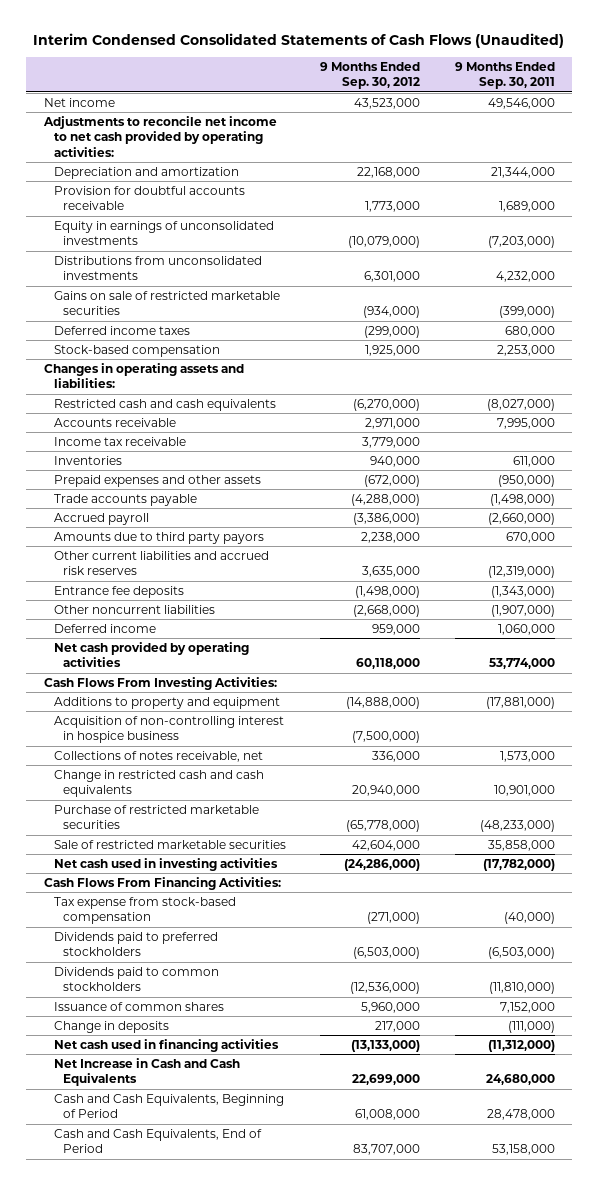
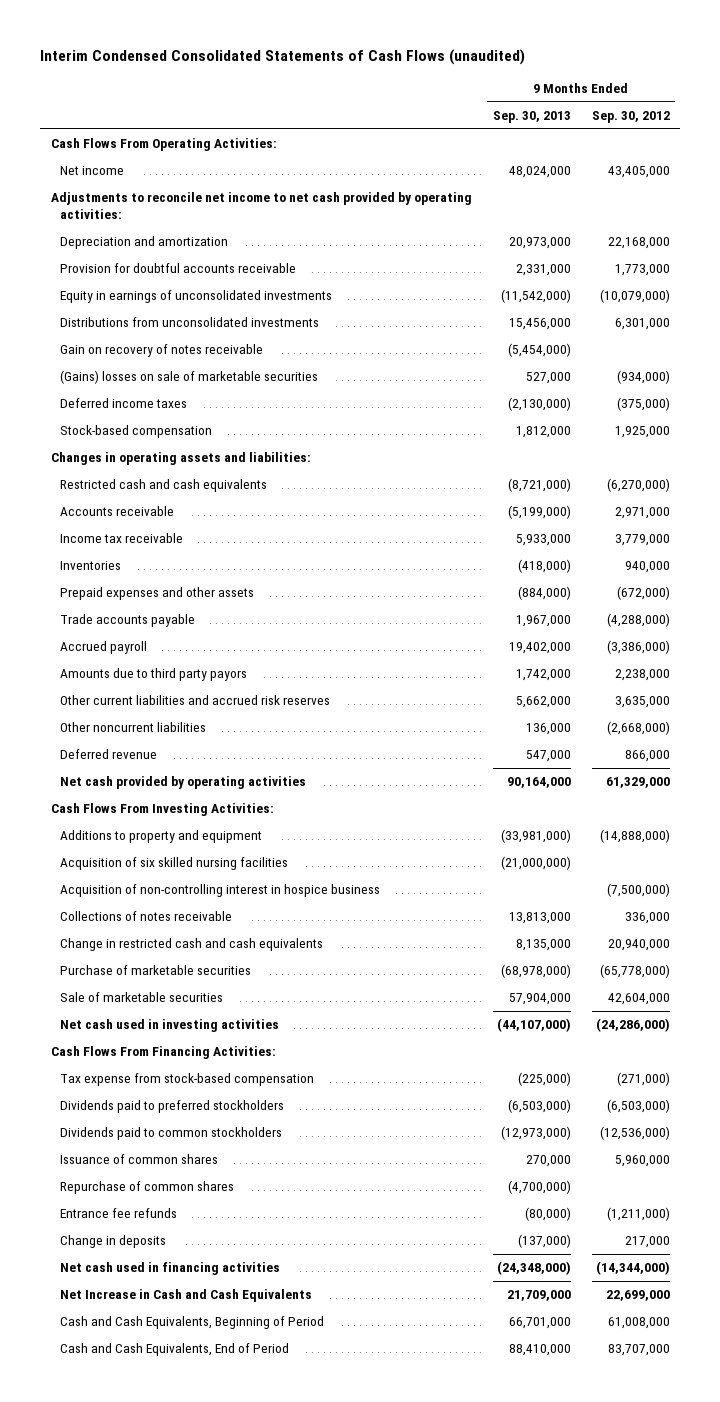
[33,33,565,49] Interim Condensed Consolidated Statements of Cash Flows (Unaudited) -> [40,49,526,66] Interim Condensed Consolidated Statements of Cash Flows (unaudited)
[454,62,555,90] 9 Months Ended Sep. 30, 2011 -> none
none -> [492,110,571,123] Sep. 30, 2013
none -> [50,138,277,152] Cash Flows From Operating Activities:
[354,97,421,109] 43,523,000 -> [607,166,670,179] 43,405,000
none -> [60,344,264,358] Gain on recovery of notes receivable
[53,290,280,316] Gains on sale of restricted marketable securities -> [60,370,319,385] (Gains) losses on sale of marketable securities
[364,325,421,338] (299,000) -> [616,397,670,412] (375,000)
[53,585,184,598] Entrance fee deposits -> none
[53,623,156,633] Deferred income -> [60,749,158,760] Deferred revenue
[372,623,421,635] 959,000 -> [624,750,670,763] 866,000
[356,658,421,670] 60,118,000 -> [605,777,670,789] 61,329,000
none -> [60,857,289,871] Acquisition of six skilled nursing facilities
[53,750,263,762] Collections of notes receivable, net -> [60,911,233,922] Collections of notes receivable
[53,804,259,830] Purchase of restricted marketable securities -> [60,965,252,976] Purchase of marketable securities
[53,839,286,849] Sale of restricted marketable securities -> [60,992,224,1003] Sale of marketable securities
none -> [60,1181,235,1195] Repurchase of common shares
none -> [60,1208,178,1219] Entrance fee refunds
[351,1039,421,1052] (13,133,000) -> [595,1261,670,1276] (14,344,000)

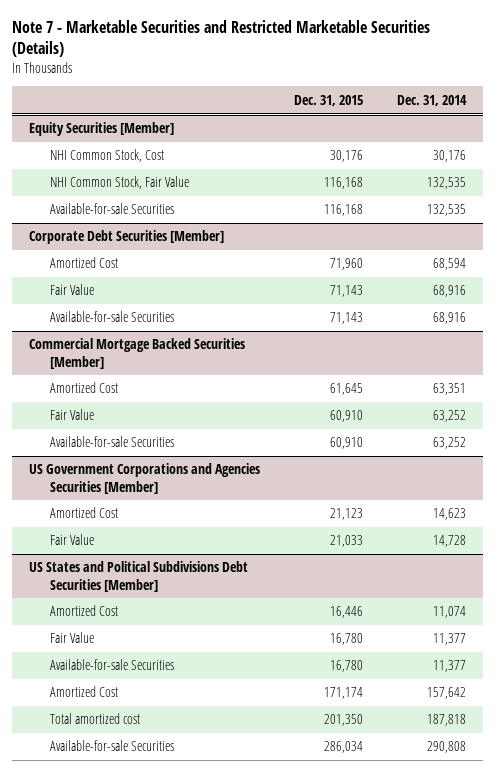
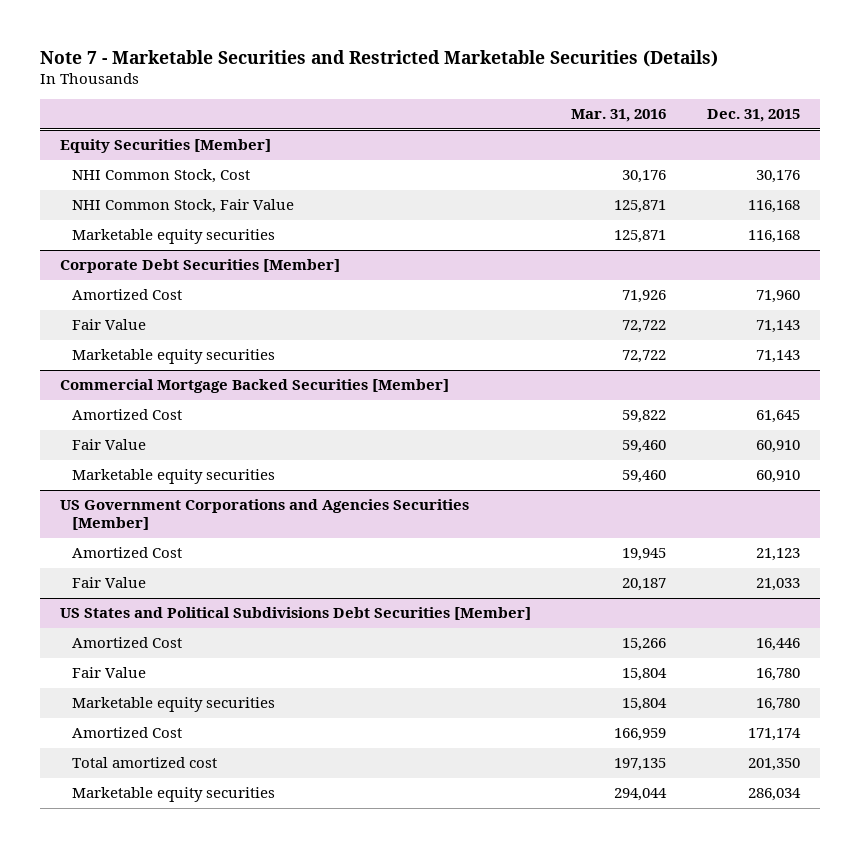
[397,94,468,106] Dec. 31, 2014 -> none
none -> [571,109,667,123] Mar. 31, 2016
[50,203,175,215] Available-for-sale Securities -> [71,229,275,245] Marketable equity securities
[50,311,175,323] Available-for-sale Securities -> [71,349,275,365] Marketable equity securities
[50,436,175,448] Available-for-sale Securities -> [71,469,275,485] Marketable equity securities
[50,659,175,671] Available-for-sale Securities -> [71,697,275,713] Marketable equity securities
[50,740,175,752] Available-for-sale Securities -> [71,787,275,803] Marketable equity securities

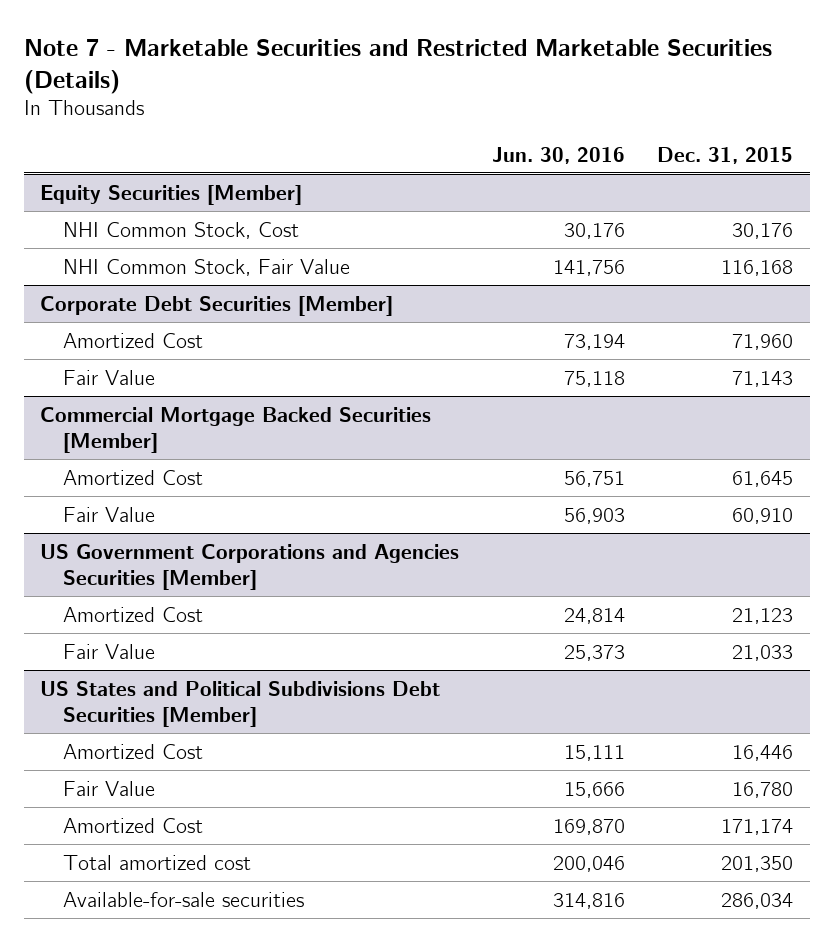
[571,109,667,123] Mar. 31, 2016 -> none
none -> [491,146,625,164] Jun. 30, 2016
[71,229,275,245] Marketable equity securities -> none
[71,349,275,365] Marketable equity securities -> none
[71,469,275,485] Marketable equity securities -> none
[71,697,275,713] Marketable equity securities -> none
[71,787,275,803] Marketable equity securities -> [62,891,304,907] Available-for-sale securities

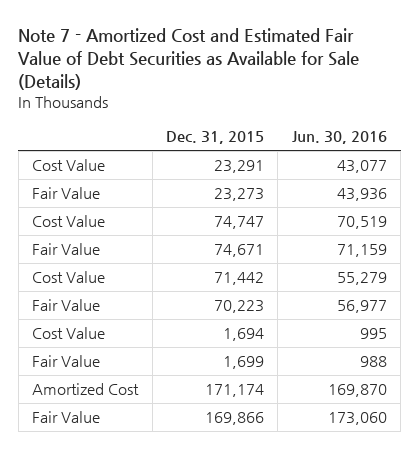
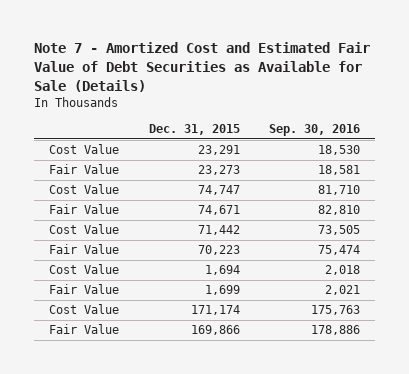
[291,131,387,145] Jun. 30, 2016 -> none
none -> [269,124,361,137] Sep. 30, 2016
[32,383,140,396] Amortized Cost -> [49,304,120,315] Cost Value

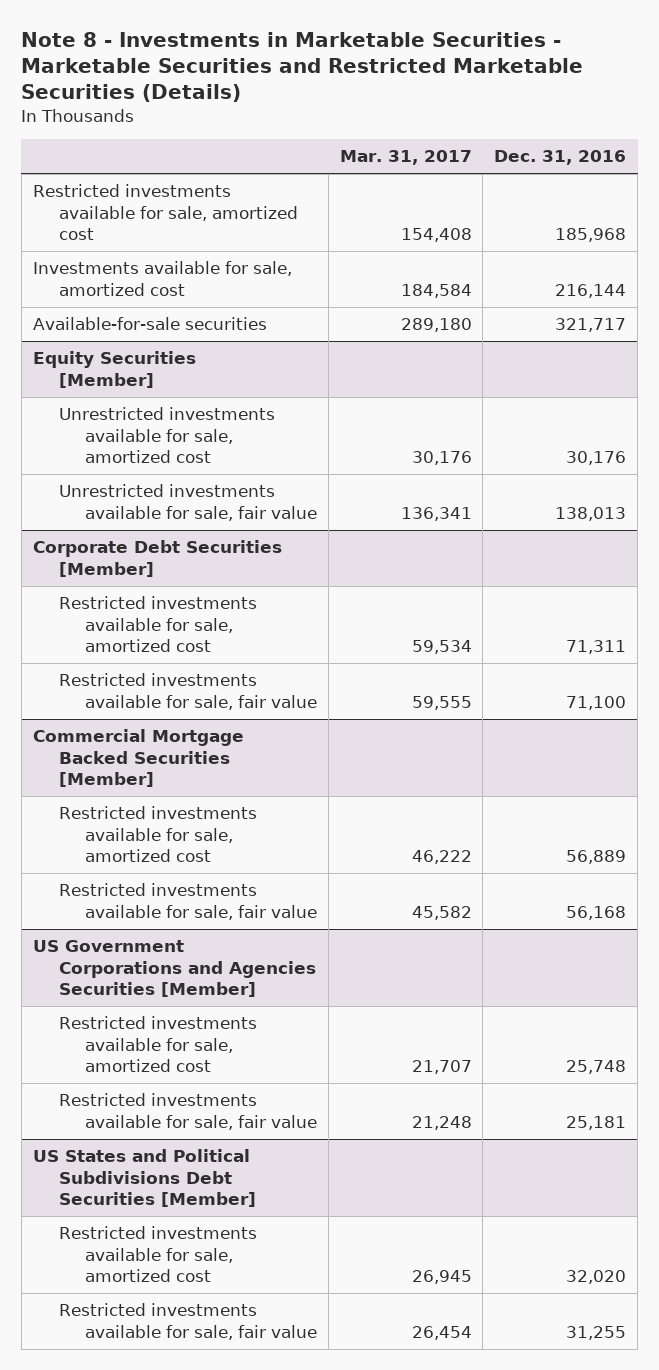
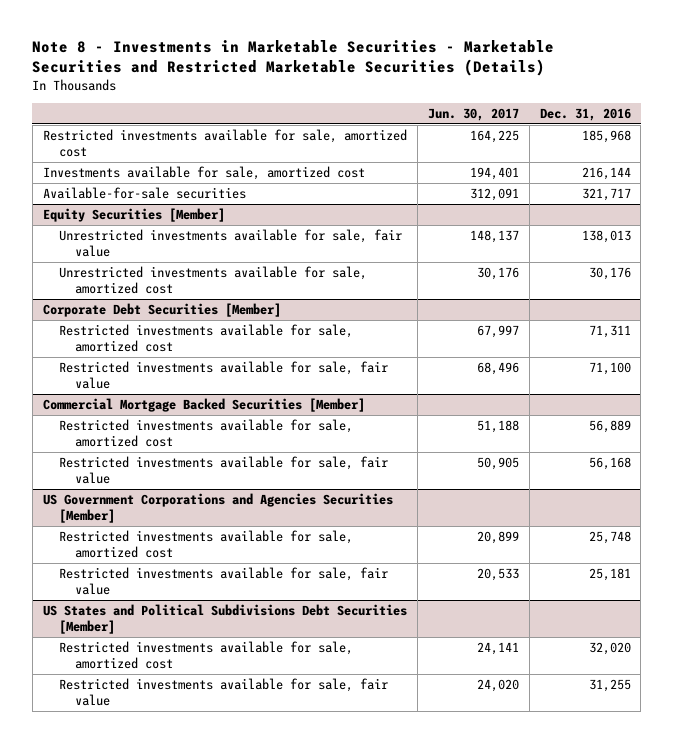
[339,150,472,166] Mar. 31, 2017 -> none
none -> [427,107,519,121] Jun. 30, 2017
[58,407,275,463] Unrestricted investments available for sale, amortized cost -> [59,266,368,294] Unrestricted investments available for sale, amortized cost

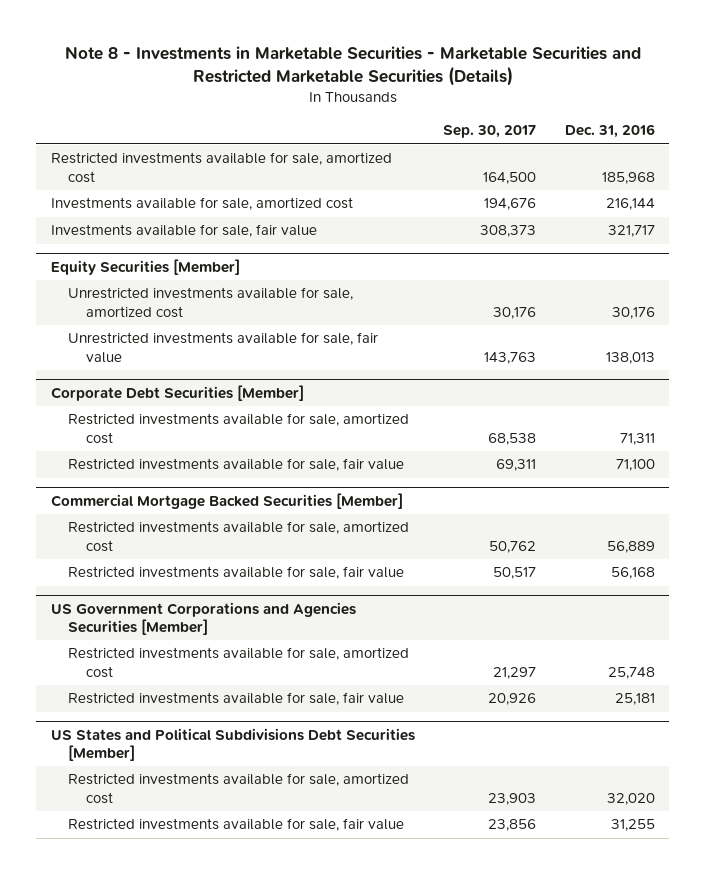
[427,107,519,121] Jun. 30, 2017 -> none
none -> [443,125,537,139] Sep. 30, 2017
[42,187,246,200] Available-for-sale securities -> [50,224,317,238] Investments available for sale, fair value
[59,229,403,257] Unrestricted investments available for sale, fair value -> [68,332,379,363] Unrestricted investments available for sale, fair value

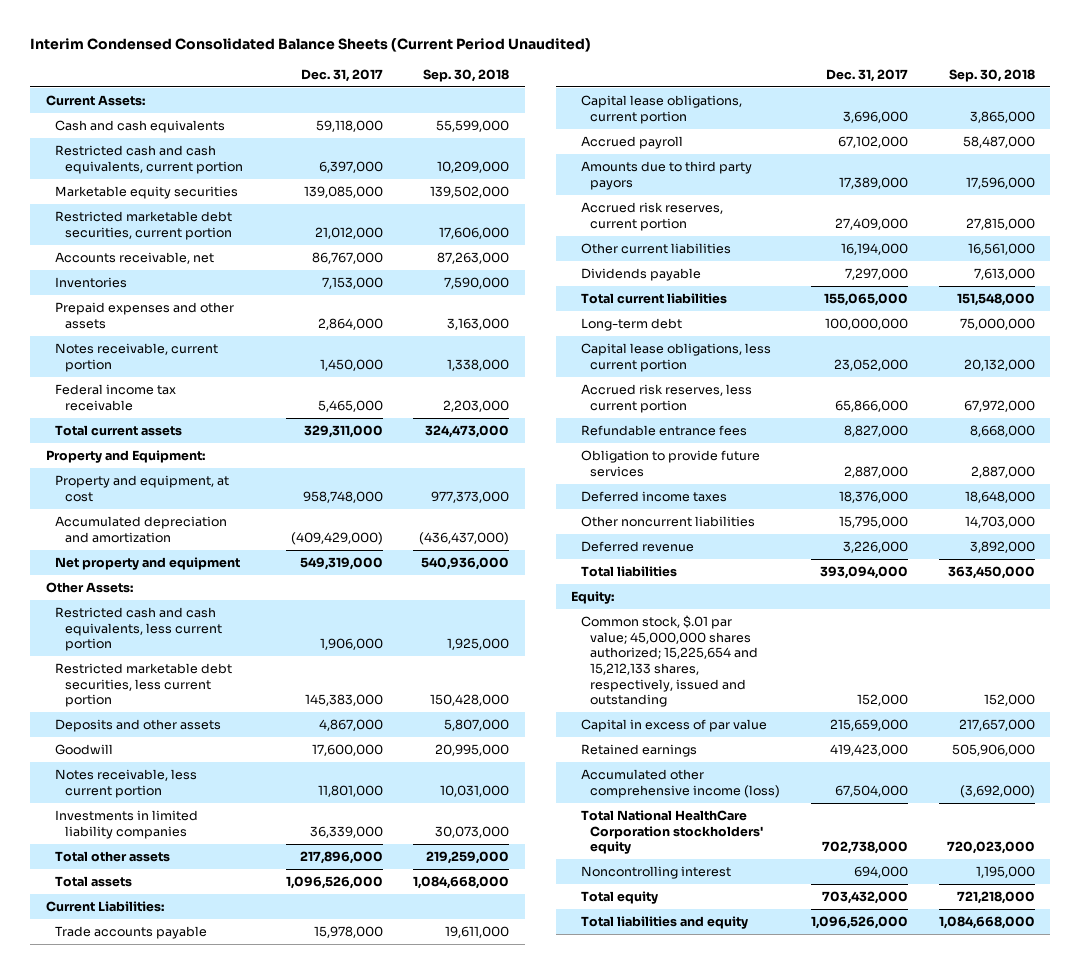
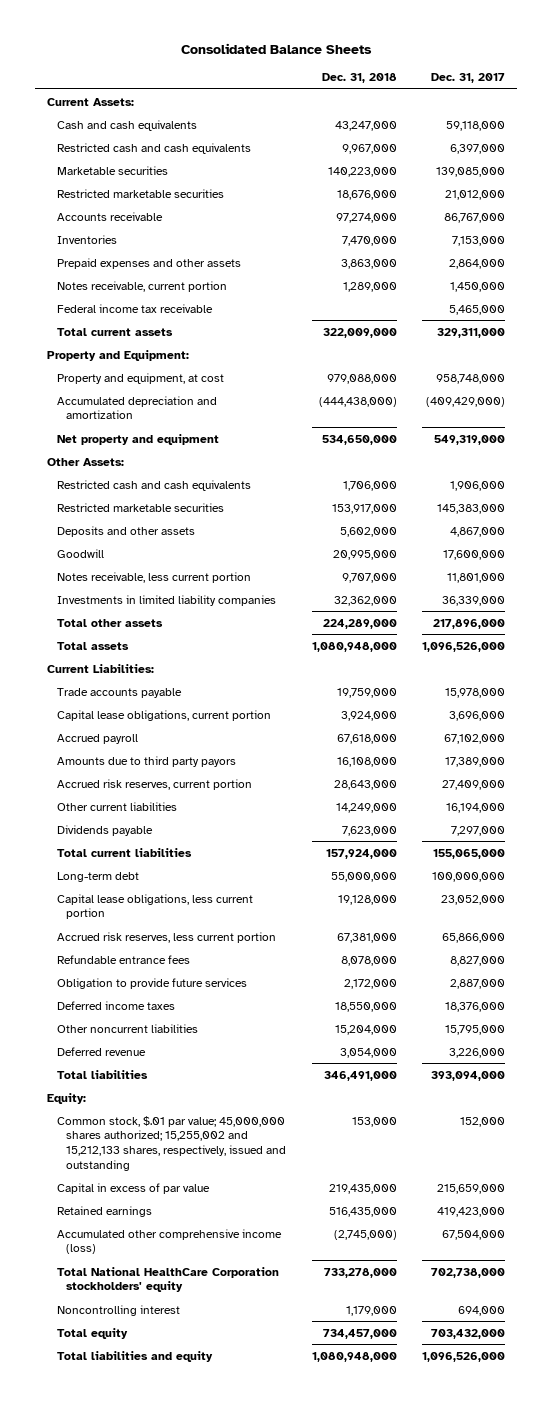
[30,38,592,53] Interim Condensed Consolidated Balance Sheets (Current Period Unaudited) -> [181,42,373,54] Consolidated Balance Sheets
[423,68,510,82] Sep. 30, 2018 -> none
none -> [321,73,397,84] Dec. 31, 2018
[55,144,243,174] Restricted cash and cash equivalents, current portion -> [56,142,251,154] Restricted cash and cash equivalents
[55,185,239,199] Marketable equity securities -> [56,165,168,175] Marketable securities
[55,210,233,240] Restricted marketable debt securities, current portion -> [56,188,224,198] Restricted marketable securities
[55,251,215,264] Accounts receivable, net -> [56,211,163,221] Accounts receivable
[55,606,222,652] Restricted cash and cash equivalents, less current portion -> [56,479,251,491] Restricted cash and cash equivalents
[55,662,233,708] Restricted marketable debt securities, less current portion -> [56,502,224,512] Restricted marketable securities
[580,614,759,708] Common stock, $.01 par value; 45,000,000 shares authorized; 15,225,654 and 15,212,133 shares, respectively, issued and outstanding -> [56,1115,287,1171] Common stock, $.01 par value; 45,000,000 shares authorized; 15,255,002 and 15,212,133 shares, respectively, issued and outstanding

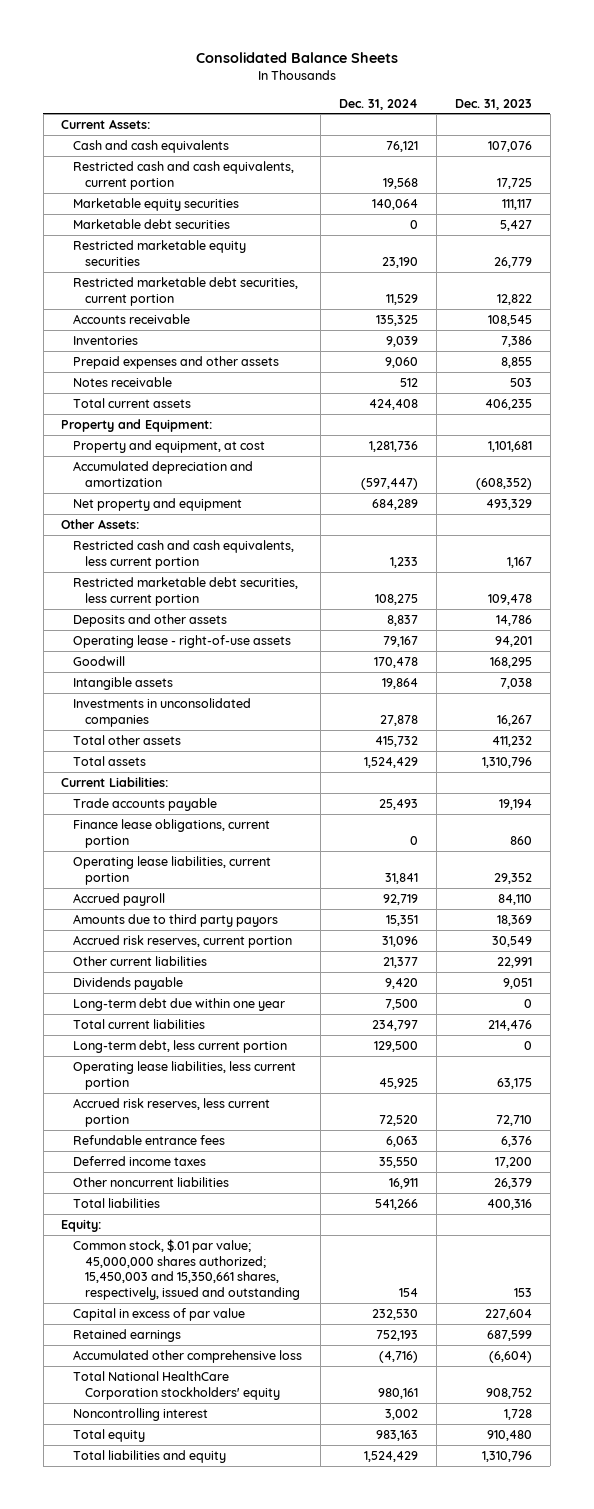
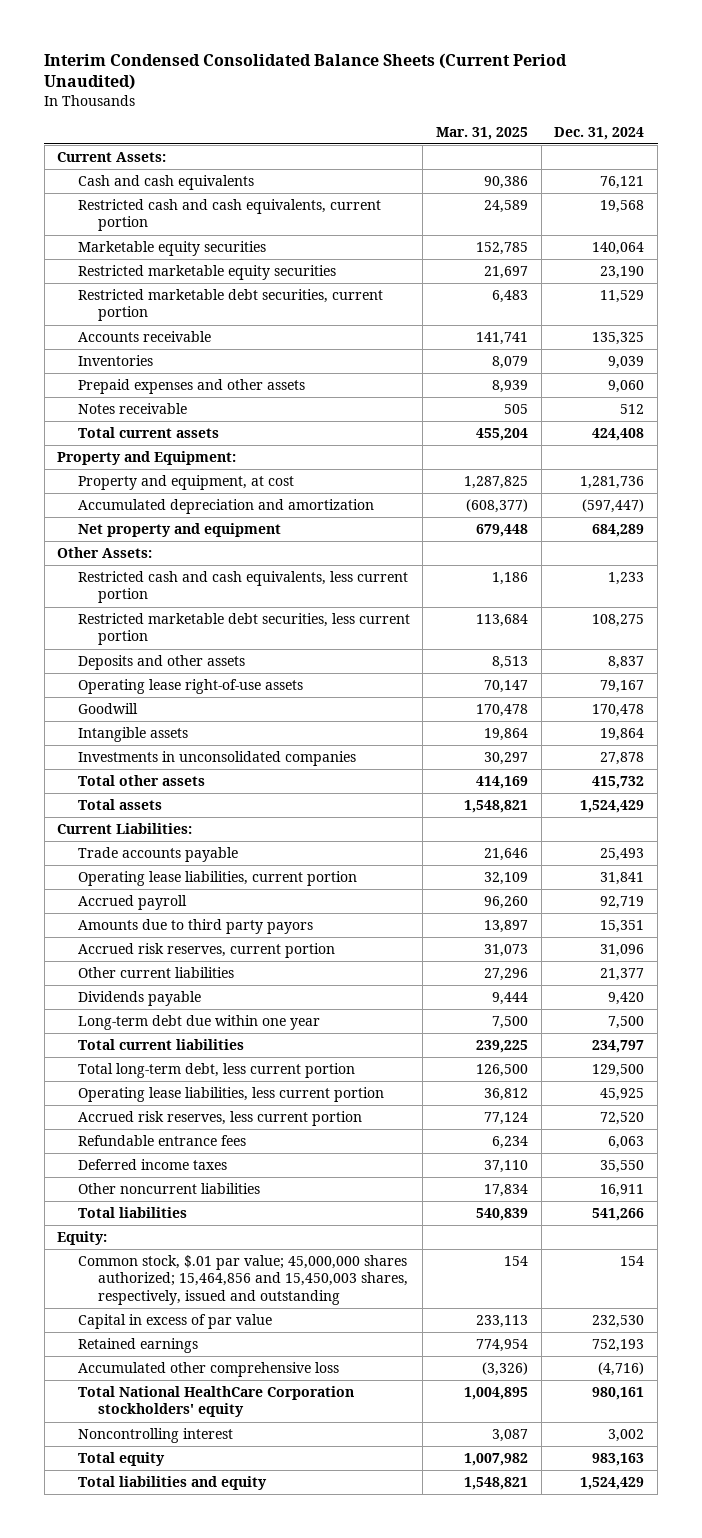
[195,51,398,63] Consolidated Balance Sheets -> [44,52,568,91] Interim Condensed Consolidated Balance Sheets (Current Period Unaudited)
[455,98,533,110] Dec. 31, 2023 -> none
none -> [436,126,529,140] Mar. 31, 2025
[73,218,231,229] Marketable debt securities -> none
[73,634,292,648] Operating lease - right-of-use assets -> [77,679,303,695] Operating lease right-of-use assets
[73,818,271,848] Finance lease obligations, current portion -> none
[73,1039,288,1053] Long-term debt, less current portion -> [77,1063,355,1079] Total long-term debt, less current portion
[73,1238,301,1301] Common stock, $.01 par value; 45,000,000 shares authorized; 15,450,003 and 15,350,661 shares, respectively, issued and outstanding -> [77,1255,409,1305] Common stock, $.01 par value; 45,000,000 shares authorized; 15,464,856 and 15,450,003 shares, respectively, issued and outstanding

